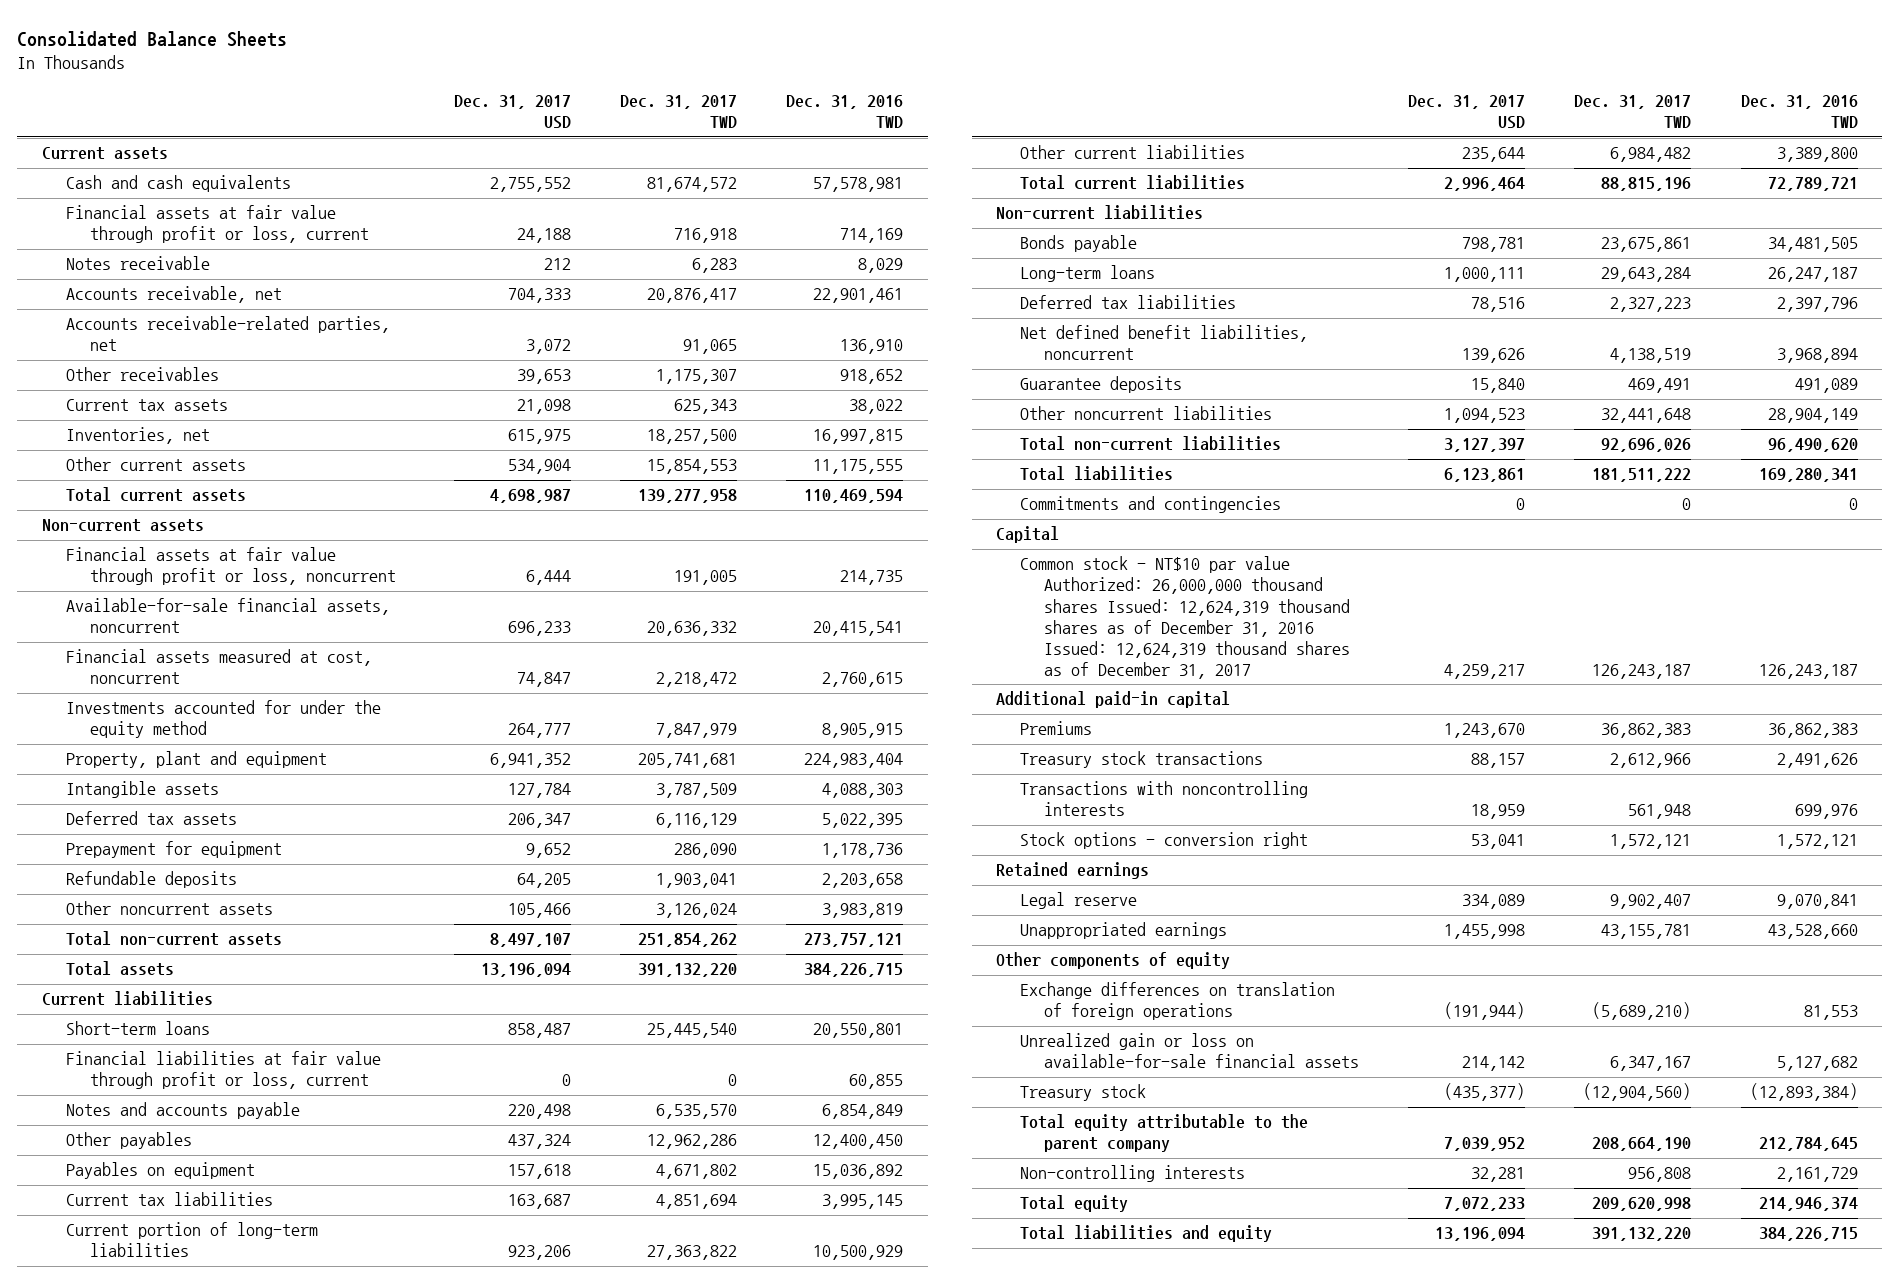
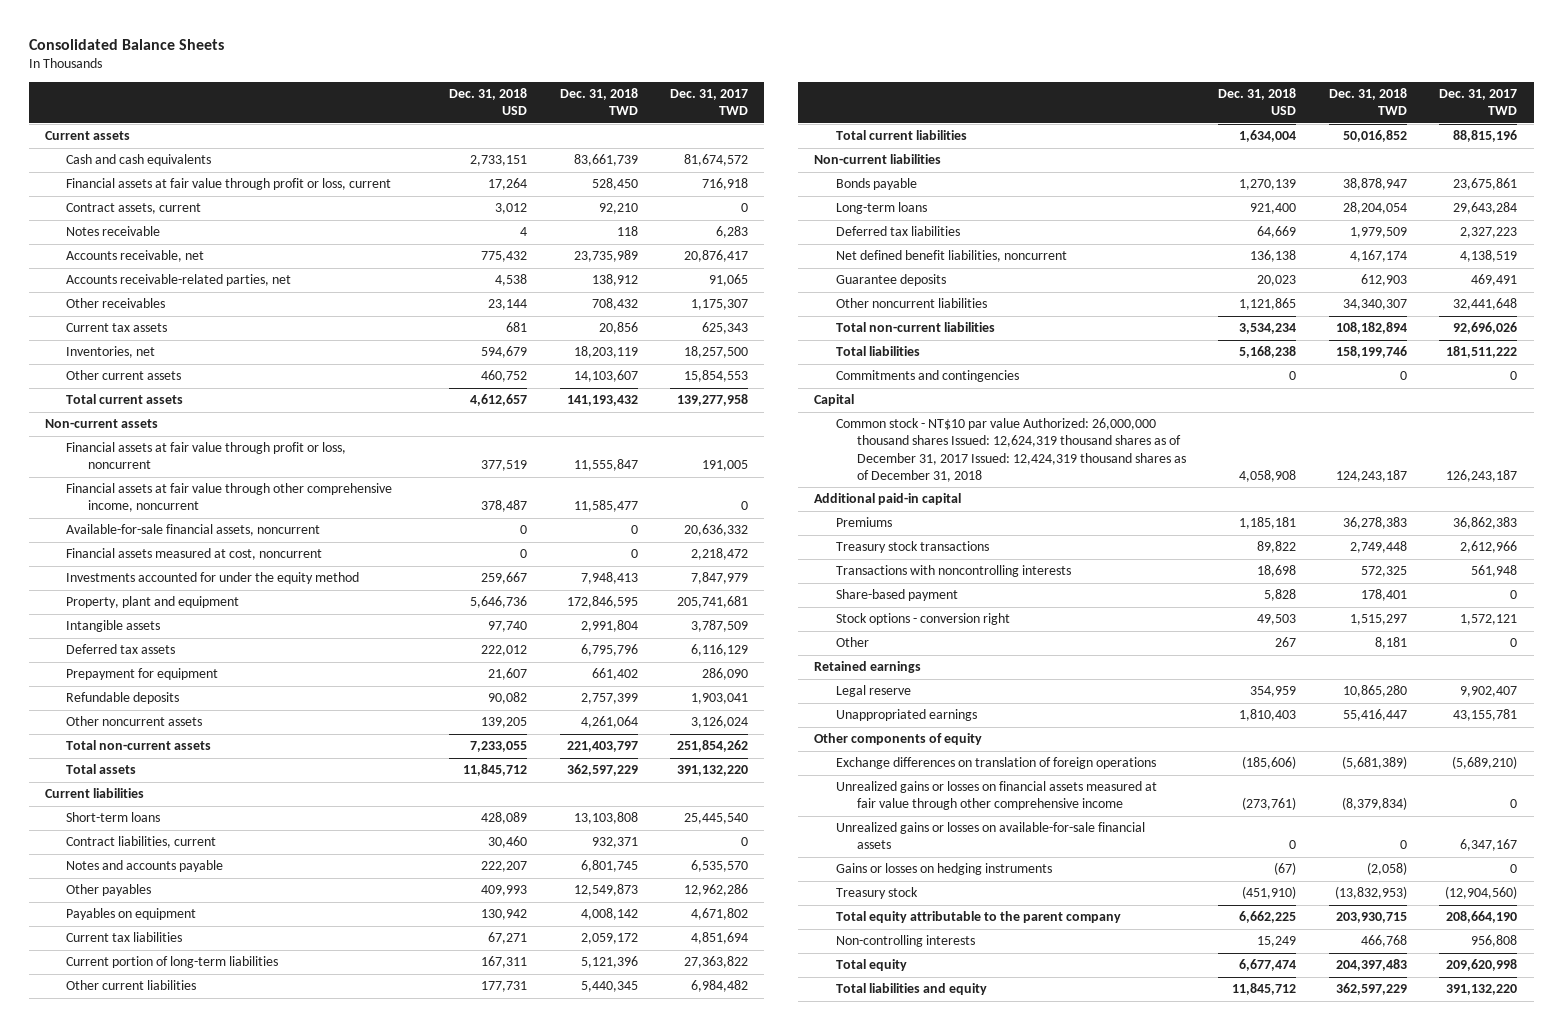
[454,95,572,130] Dec. 31, 2017 USD -> none
[786,95,904,129] Dec. 31, 2016 TWD -> none
none -> [449,87,528,116] Dec. 31, 2018 USD
none -> [559,87,638,116] Dec. 31, 2018 TWD
none -> [66,203,202,215] Contract assets, current
none -> [66,483,393,513] Financial assets at fair value through other comprehensive income, noncurrent
[65,1051,381,1090] Financial liabilities at fair value through profit or loss, current -> none
none -> [66,836,217,849] Contract liabilities, current
[1020,556,1351,679] Common stock - NT$10 par value Authorized: 26,000,000 thousand shares Issued: 12,624,319 thousand shares as of December 31, 2016 Issued: 12,624,319 thousand shares as of December 31, 2017 -> [835,418,1186,482] Common stock - NT$10 par value Authorized: 26,000,000 thousand shares Issued: 12,624,319 thousand shares as of December 31, 2017 Issued: 12,424,319 thousand shares as of December 31, 2018
none -> [835,589,958,602] Share-based payment
none -> [835,637,869,648] Other
none -> [835,781,1157,811] Unrealized gains or losses on financial assets measured at fair value through other comprehensive income
[1020,1033,1360,1069] Unrealized gain or loss on available-for-sale financial assets -> [835,822,1145,850] Unrealized gains or losses on available-for-sale financial assets
none -> [835,863,1052,876] Gains or losses on hedging instruments

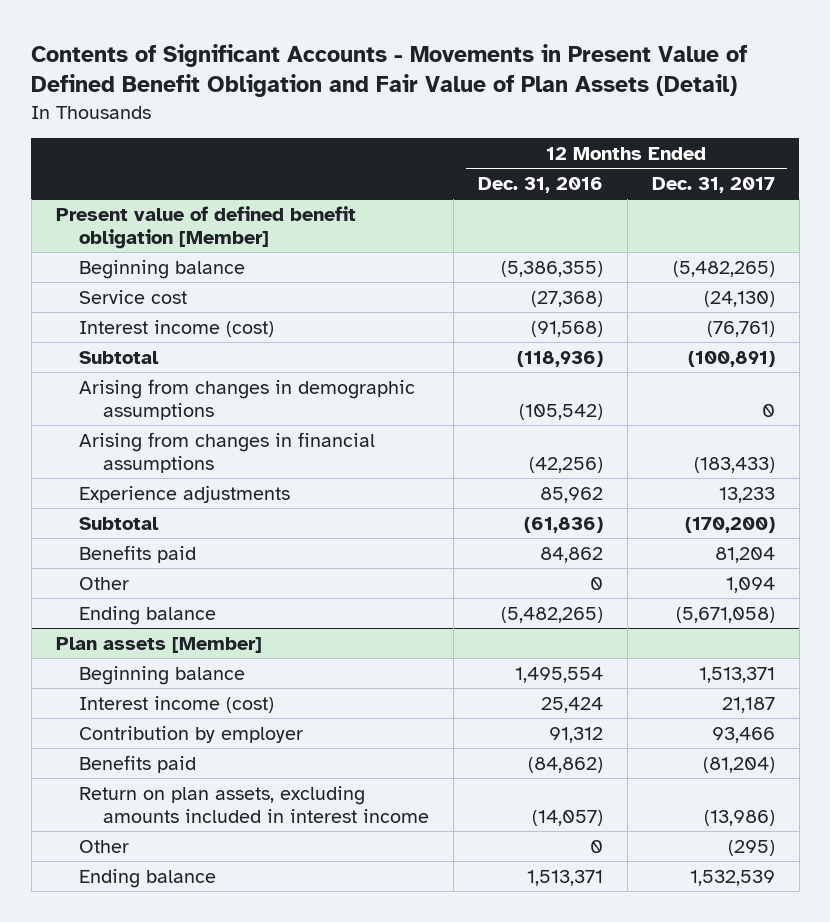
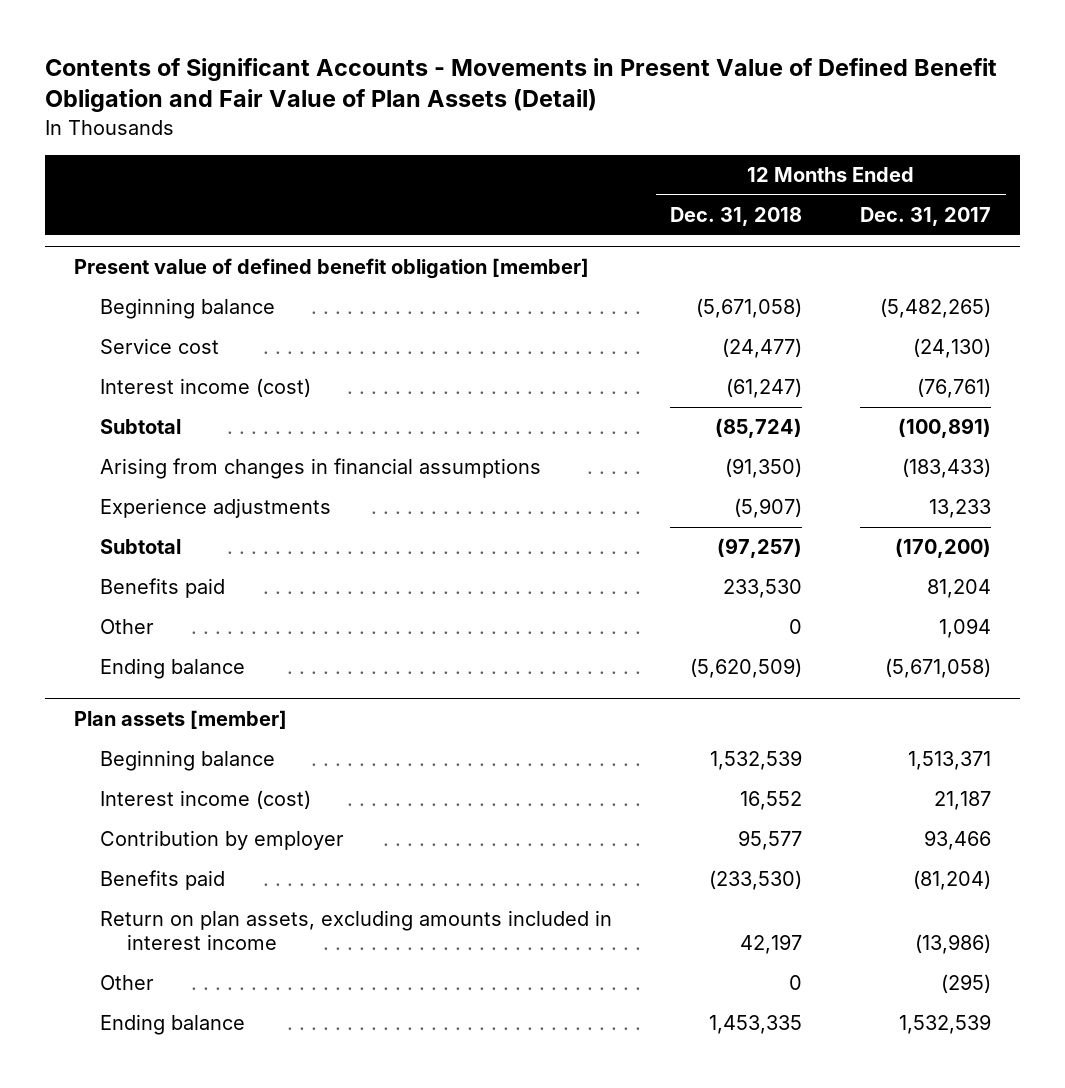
[478,177,604,194] Dec. 31, 2016 -> none
none -> [670,206,803,226] Dec. 31, 2018
[55,205,356,250] Present value of defined benefit obligation [Member] -> [73,258,589,280] Present value of defined benefit obligation [member]
[79,378,416,421] Arising from changes in demographic assumptions -> none
[55,636,262,653] Plan assets [Member] -> [73,710,287,730] Plan assets [member]

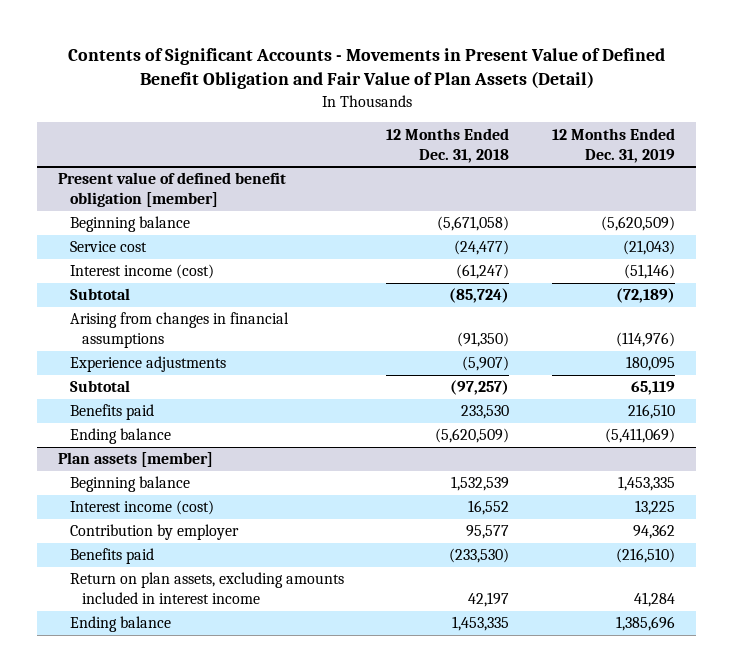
[860,206,992,226] Dec. 31, 2017 -> none
none -> [552,127,676,163] 12 Months Ended Dec. 31, 2019
[100,619,155,635] Other -> none
[100,975,155,991] Other -> none

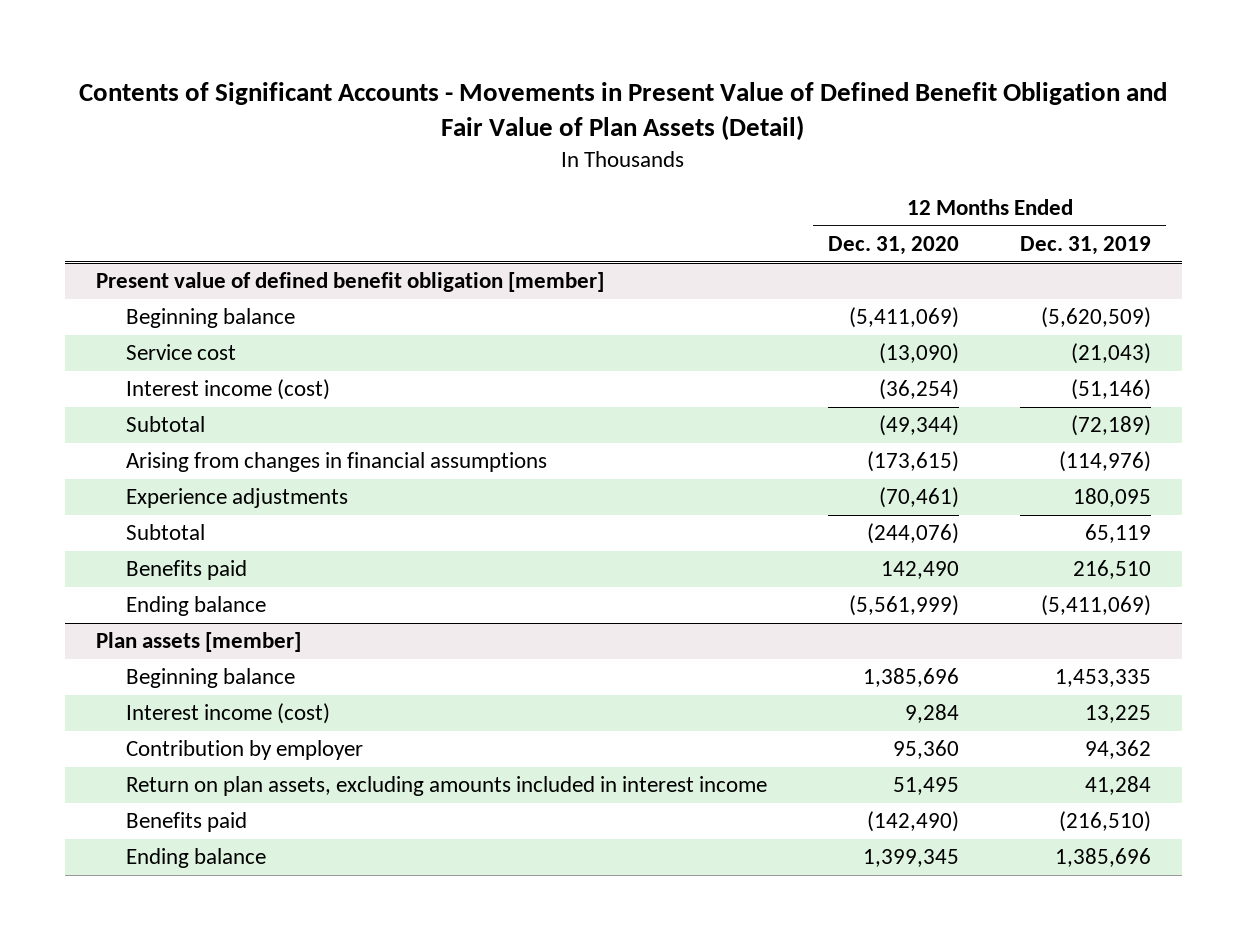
[386,127,510,163] 12 Months Ended Dec. 31, 2018 -> none
none -> [828,236,960,256] Dec. 31, 2020
[69,548,154,565] Benefits paid -> [126,812,248,833] Benefits paid

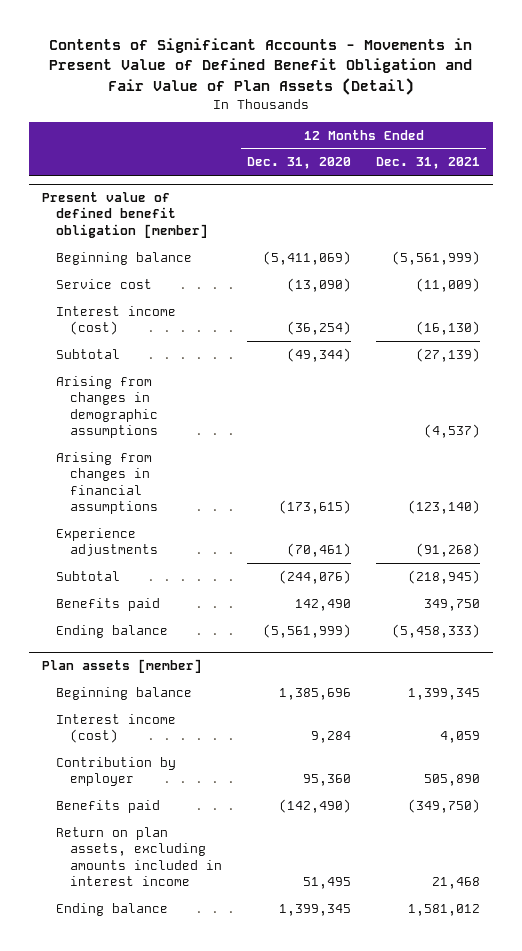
[1020,236,1152,256] Dec. 31, 2019 -> none
none -> [376,157,481,170] Dec. 31, 2021
none -> [56,375,159,438] Arising from changes in demographic assumptions
[126,776,768,797] Return on plan assets, excluding amounts included in interest income -> [56,826,223,886] Return on plan assets, excluding amounts included in interest income

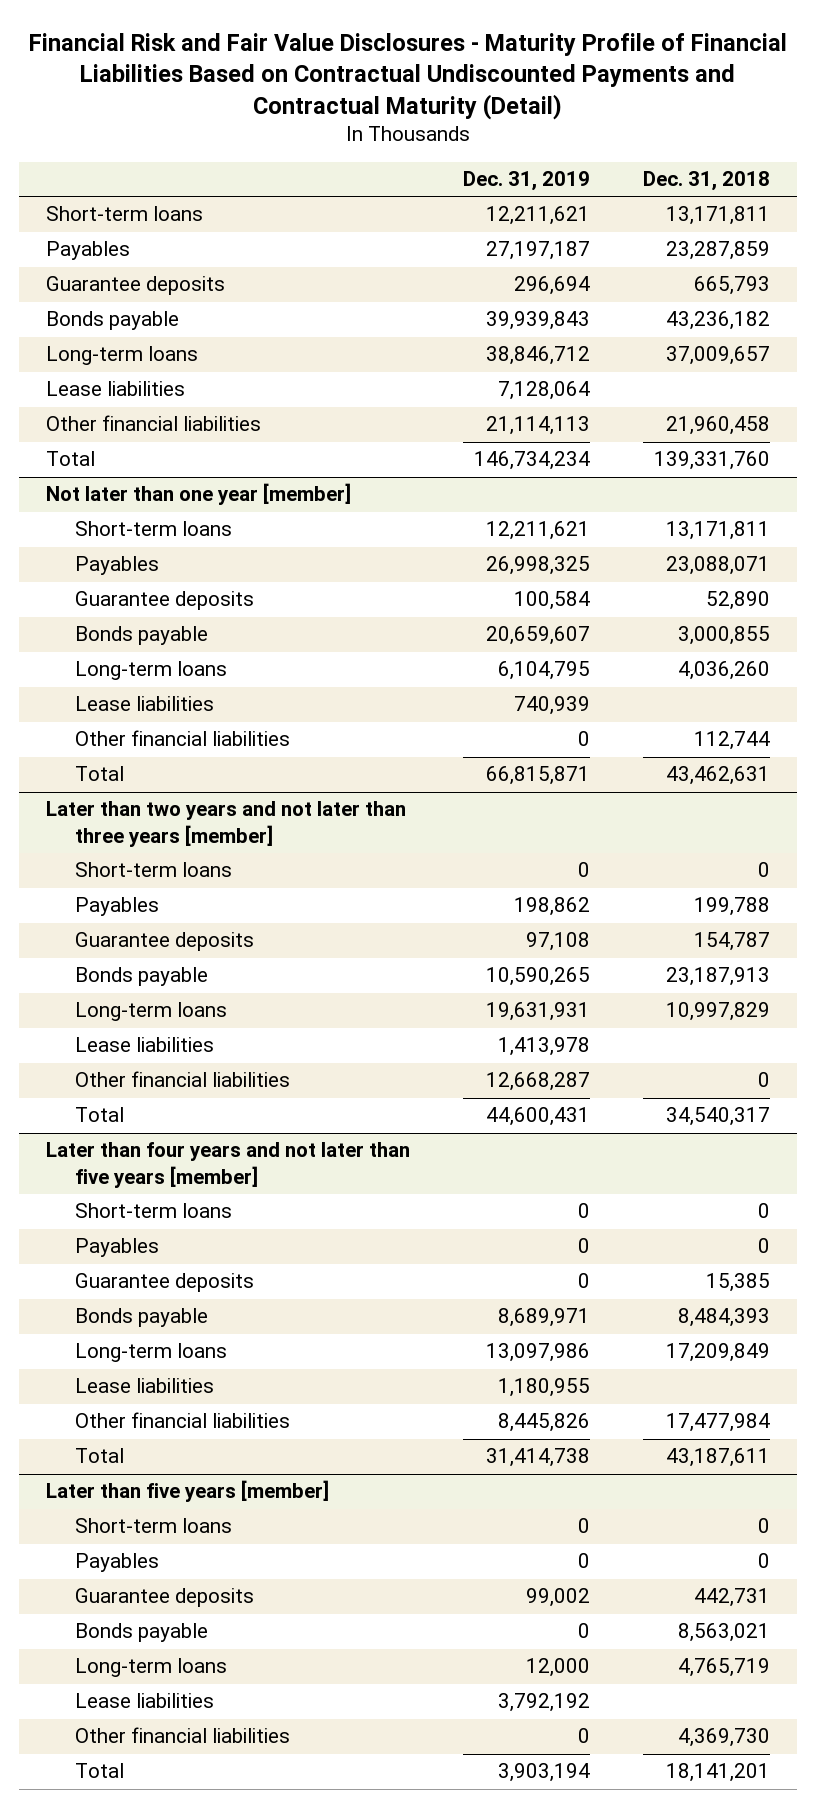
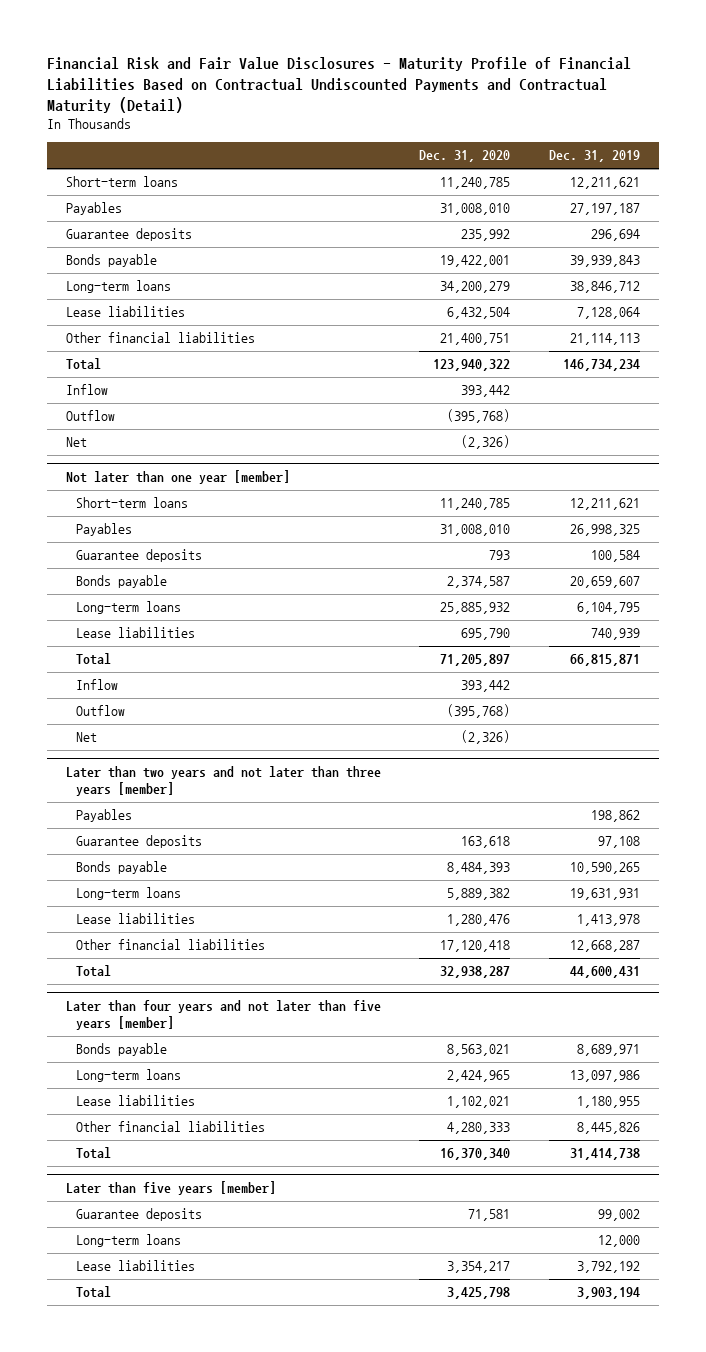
[643,171,771,192] Dec. 31, 2018 -> none
none -> [419,150,511,163] Dec. 31, 2020
none -> [66,384,109,396] Inflow
none -> [66,410,116,422] Outflow
none -> [66,437,88,448] Net
[74,730,290,747] Other financial liabilities -> none
none -> [76,679,119,691] Inflow
none -> [76,705,126,717] Outflow
none -> [76,732,98,743] Net
[74,862,232,878] Short-term loans -> none
[74,1203,232,1219] Short-term loans -> none
[74,1238,159,1258] Payables -> none
[74,1273,254,1293] Guarantee deposits -> none
[74,1518,232,1534] Short-term loans -> none
[74,1553,159,1573] Payables -> none
[74,1623,208,1643] Bonds payable -> none
[74,1727,290,1744] Other financial liabilities -> none

